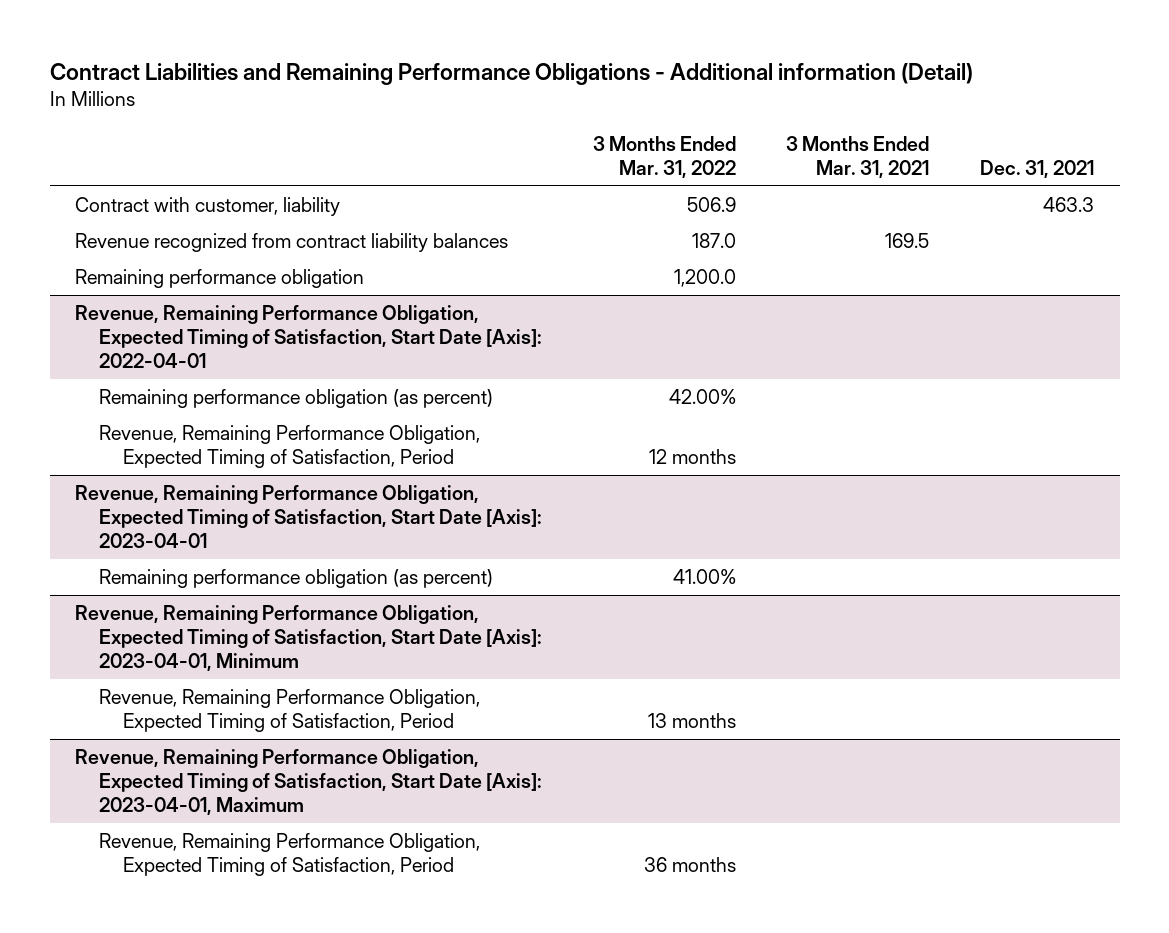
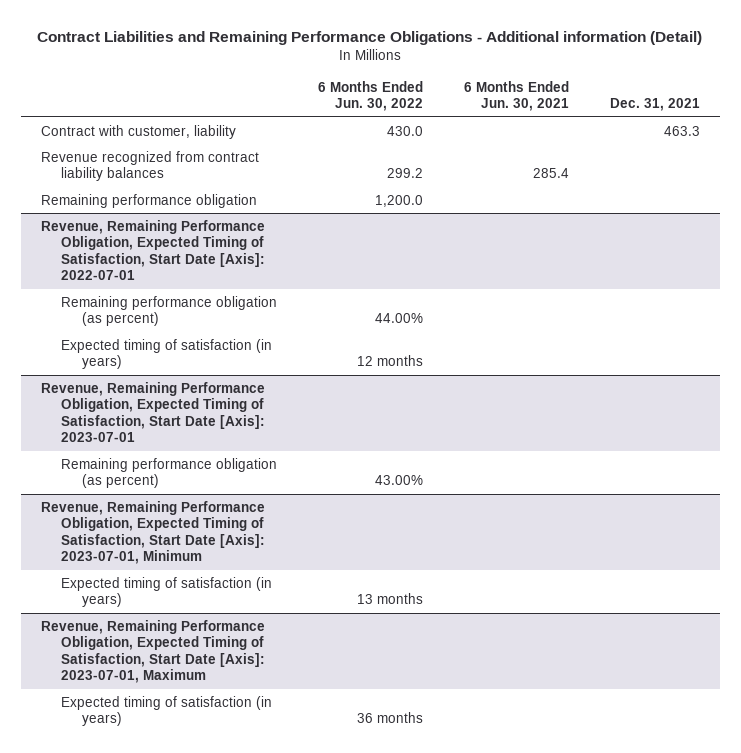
[592,135,736,178] 3 Months Ended Mar. 31, 2022 -> none
[786,135,930,178] 3 Months Ended Mar. 31, 2021 -> none
none -> [318,80,424,112] 6 Months Ended Jun. 30, 2022
none -> [463,80,569,112] 6 Months Ended Jun. 30, 2021
[75,305,542,369] Revenue, Remaining Performance Obligation, Expected Timing of Satisfaction, Start Date [Axis]: 2022-04-01 -> none
[98,389,493,409] Remaining performance obligation (as percent) -> none
[98,425,480,469] Revenue, Remaining Performance Obligation, Expected Timing of Satisfaction, Period -> none
[75,485,542,549] Revenue, Remaining Performance Obligation, Expected Timing of Satisfaction, Start Date [Axis]: 2023-04-01 -> none
[98,569,493,589] Remaining performance obligation (as percent) -> none
none -> [41,219,266,281] Revenue, Remaining Performance Obligation, Expected Timing of Satisfaction, Start Date [Axis]: 2022-07-01
none -> [61,295,278,327] Remaining performance obligation (as percent)
none -> [61,338,273,370] Expected timing of satisfaction (in years)
none -> [41,381,266,443] Revenue, Remaining Performance Obligation, Expected Timing of Satisfaction, Start Date [Axis]: 2023-07-01
none -> [61,457,278,489] Remaining performance obligation (as percent)
[75,605,542,672] Revenue, Remaining Performance Obligation, Expected Timing of Satisfaction, Start Date [Axis]: 2023-04-01, Minimum -> [41,500,266,565] Revenue, Remaining Performance Obligation, Expected Timing of Satisfaction, Start Date [Axis]: 2023-07-01, Minimum
[98,689,480,733] Revenue, Remaining Performance Obligation, Expected Timing of Satisfaction, Period -> [61,576,273,608] Expected timing of satisfaction (in years)
[75,749,542,816] Revenue, Remaining Performance Obligation, Expected Timing of Satisfaction, Start Date [Axis]: 2023-04-01, Maximum -> [41,619,266,684] Revenue, Remaining Performance Obligation, Expected Timing of Satisfaction, Start Date [Axis]: 2023-07-01, Maximum
[98,833,480,877] Revenue, Remaining Performance Obligation, Expected Timing of Satisfaction, Period -> [61,695,273,727] Expected timing of satisfaction (in years)

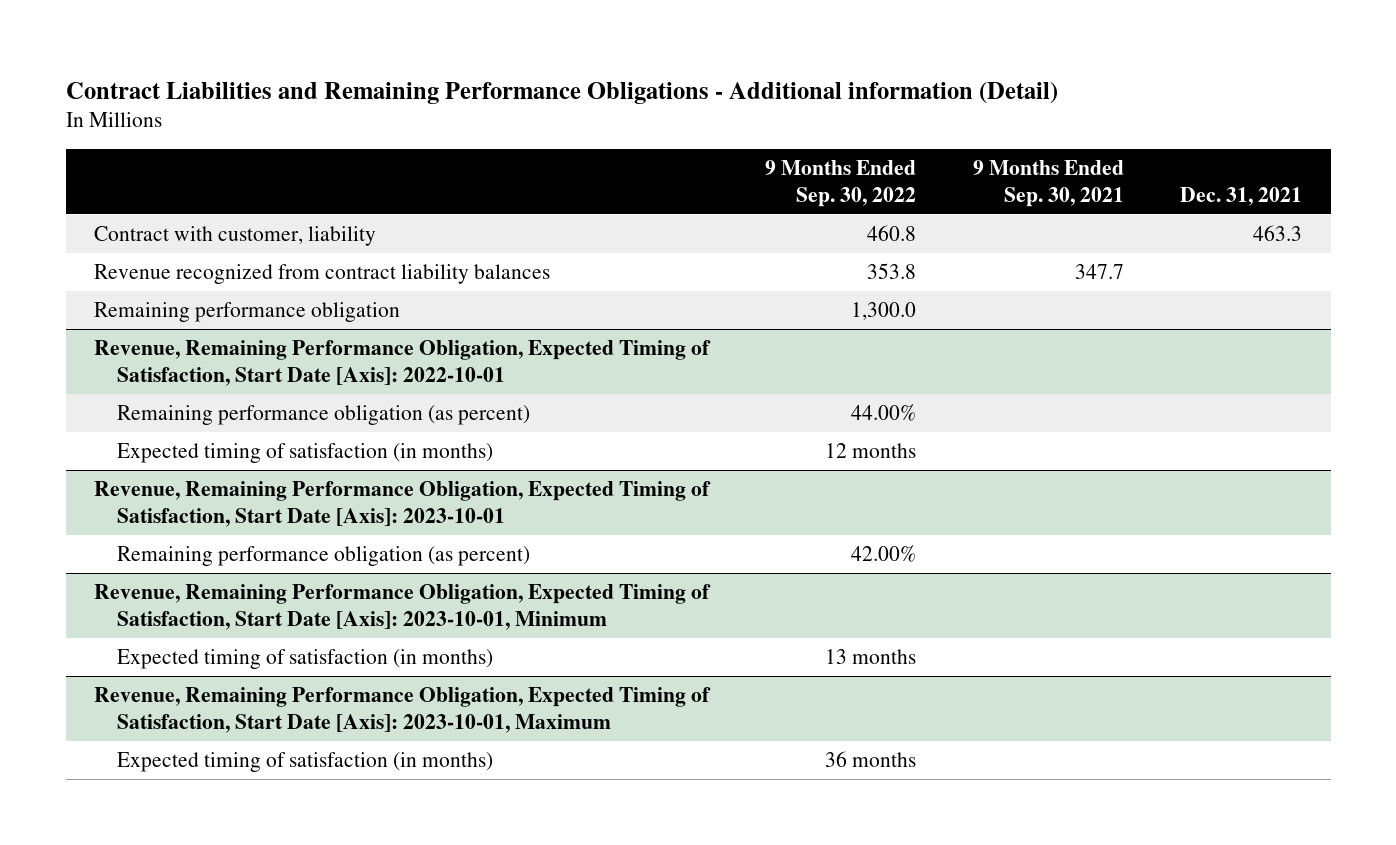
[318,80,424,112] 6 Months Ended Jun. 30, 2022 -> none
[463,80,569,112] 6 Months Ended Jun. 30, 2021 -> none
none -> [765,159,917,207] 9 Months Ended Sep. 30, 2022
none -> [972,159,1124,207] 9 Months Ended Sep. 30, 2021
[41,219,266,281] Revenue, Remaining Performance Obligation, Expected Timing of Satisfaction, Start Date [Axis]: 2022-07-01 -> none
[61,295,278,327] Remaining performance obligation (as percent) -> none
[61,338,273,370] Expected timing of satisfaction (in years) -> none
[41,381,266,443] Revenue, Remaining Performance Obligation, Expected Timing of Satisfaction, Start Date [Axis]: 2023-07-01 -> none
[61,457,278,489] Remaining performance obligation (as percent) -> none
none -> [93,340,711,386] Revenue, Remaining Performance Obligation, Expected Timing of Satisfaction, Start Date [Axis]: 2022-10-01
none -> [117,405,531,426] Remaining performance obligation (as percent)
none -> [117,443,494,464] Expected timing of satisfaction (in months)
none -> [93,481,711,527] Revenue, Remaining Performance Obligation, Expected Timing of Satisfaction, Start Date [Axis]: 2023-10-01
none -> [117,546,531,567] Remaining performance obligation (as percent)
[41,500,266,565] Revenue, Remaining Performance Obligation, Expected Timing of Satisfaction, Start Date [Axis]: 2023-07-01, Minimum -> [93,584,711,630] Revenue, Remaining Performance Obligation, Expected Timing of Satisfaction, Start Date [Axis]: 2023-10-01, Minimum
[61,576,273,608] Expected timing of satisfaction (in years) -> [117,649,494,670] Expected timing of satisfaction (in months)
[41,619,266,684] Revenue, Remaining Performance Obligation, Expected Timing of Satisfaction, Start Date [Axis]: 2023-07-01, Maximum -> [93,687,711,733] Revenue, Remaining Performance Obligation, Expected Timing of Satisfaction, Start Date [Axis]: 2023-10-01, Maximum
[61,695,273,727] Expected timing of satisfaction (in years) -> [117,752,494,773] Expected timing of satisfaction (in months)

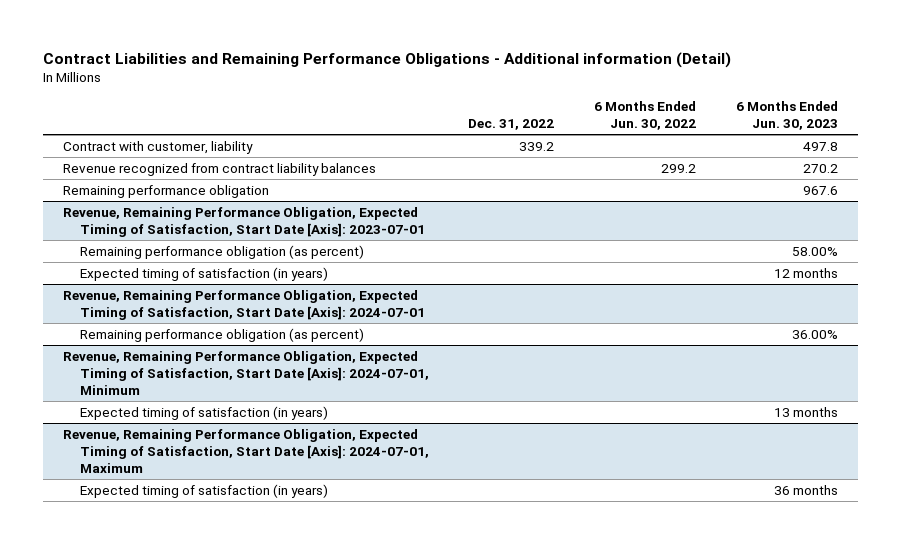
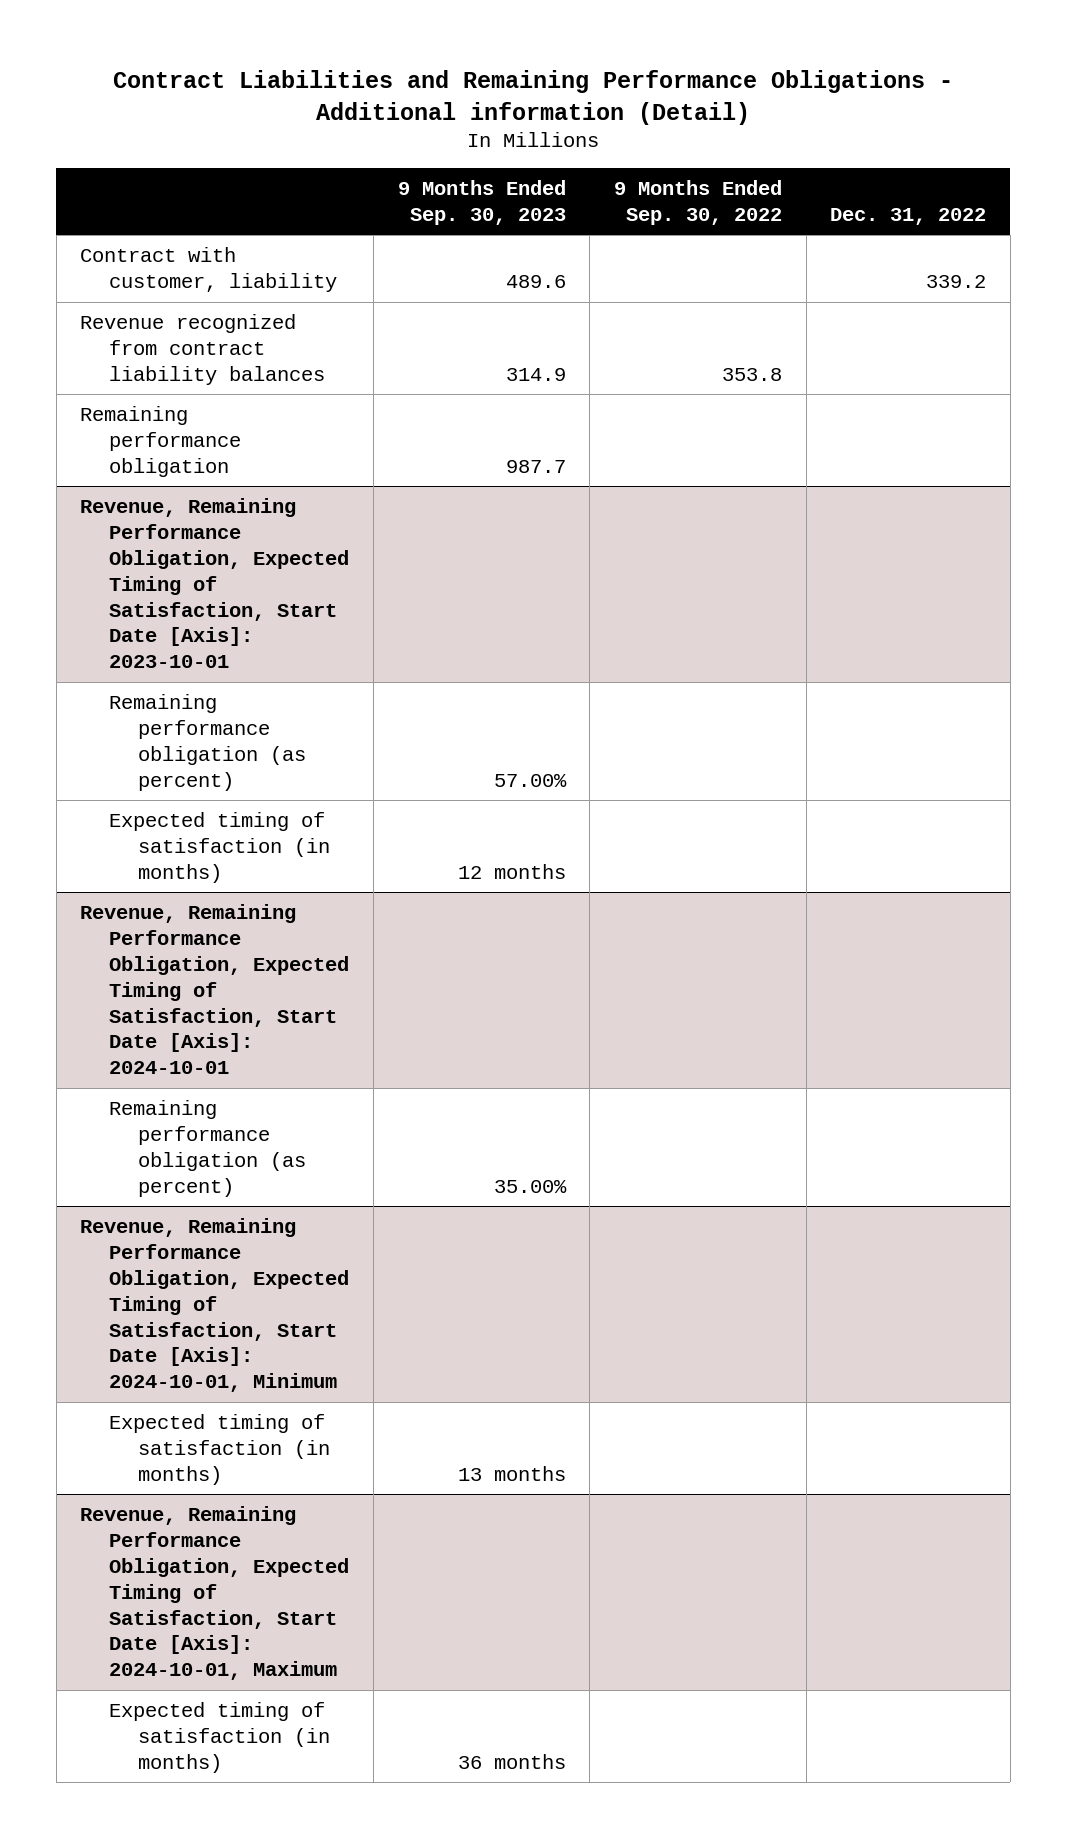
[594,101,697,131] 6 Months Ended Jun. 30, 2022 -> none
[735,101,838,131] 6 Months Ended Jun. 30, 2023 -> none
none -> [397,180,566,225] 9 Months Ended Sep. 30, 2023
none -> [614,180,783,225] 9 Months Ended Sep. 30, 2022
[63,206,425,237] Revenue, Remaining Performance Obligation, Expected Timing of Satisfaction, Start Date [Axis]: 2023-07-01 -> none
[79,244,364,259] Remaining performance obligation (as percent) -> none
[79,266,328,281] Expected timing of satisfaction (in years) -> none
[63,289,425,320] Revenue, Remaining Performance Obligation, Expected Timing of Satisfaction, Start Date [Axis]: 2024-07-01 -> none
[79,327,364,342] Remaining performance obligation (as percent) -> none
none -> [80,498,350,669] Revenue, Remaining Performance Obligation, Expected Timing of Satisfaction, Start Date [Axis]: 2023-10-01
none -> [109,694,307,791] Remaining performance obligation (as percent)
none -> [109,812,331,883] Expected timing of satisfaction (in months)
none -> [80,904,350,1075] Revenue, Remaining Performance Obligation, Expected Timing of Satisfaction, Start Date [Axis]: 2024-10-01
none -> [109,1100,307,1197] Remaining performance obligation (as percent)
[63,350,429,395] Revenue, Remaining Performance Obligation, Expected Timing of Satisfaction, Start Date [Axis]: 2024-07-01, Minimum -> [80,1218,350,1393] Revenue, Remaining Performance Obligation, Expected Timing of Satisfaction, Start Date [Axis]: 2024-10-01, Minimum
[79,405,328,420] Expected timing of satisfaction (in years) -> [109,1414,331,1485] Expected timing of satisfaction (in months)
[63,428,429,473] Revenue, Remaining Performance Obligation, Expected Timing of Satisfaction, Start Date [Axis]: 2024-07-01, Maximum -> [80,1506,350,1681] Revenue, Remaining Performance Obligation, Expected Timing of Satisfaction, Start Date [Axis]: 2024-10-01, Maximum
[79,483,328,498] Expected timing of satisfaction (in years) -> [109,1702,331,1773] Expected timing of satisfaction (in months)

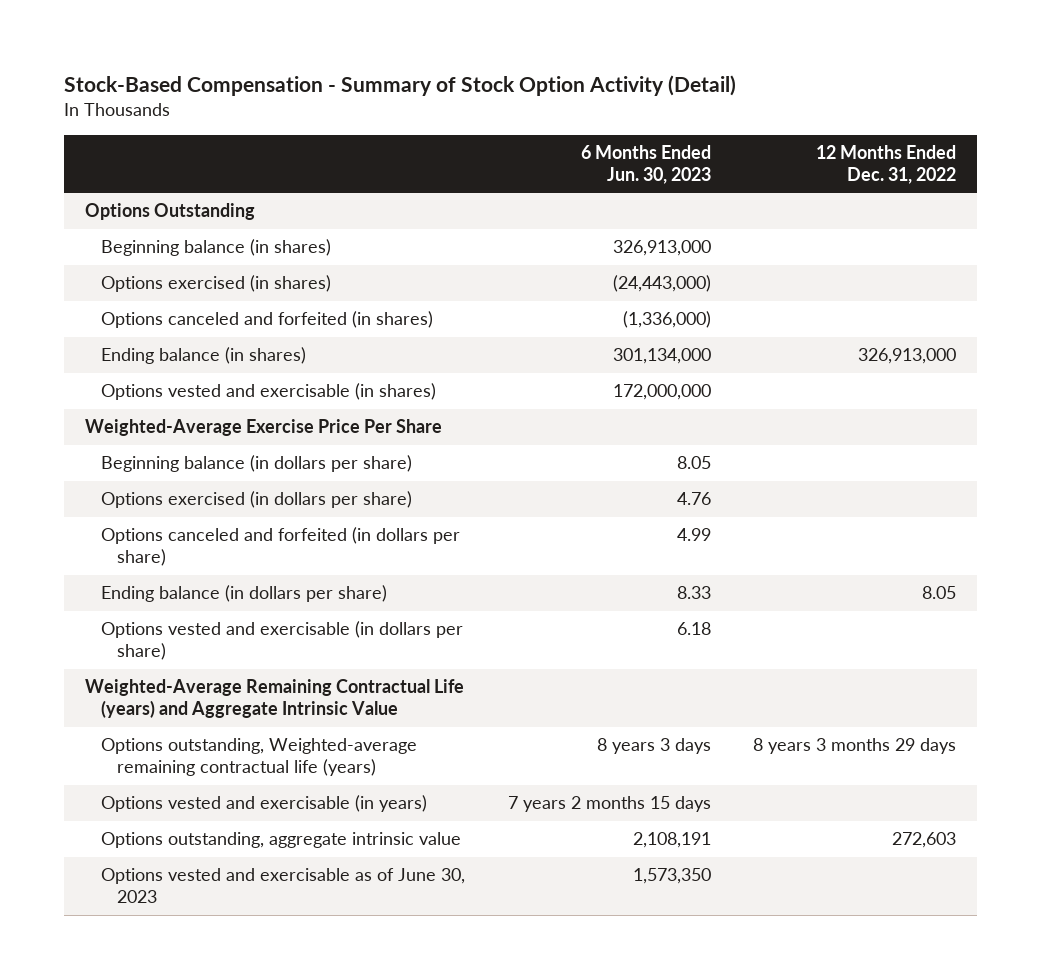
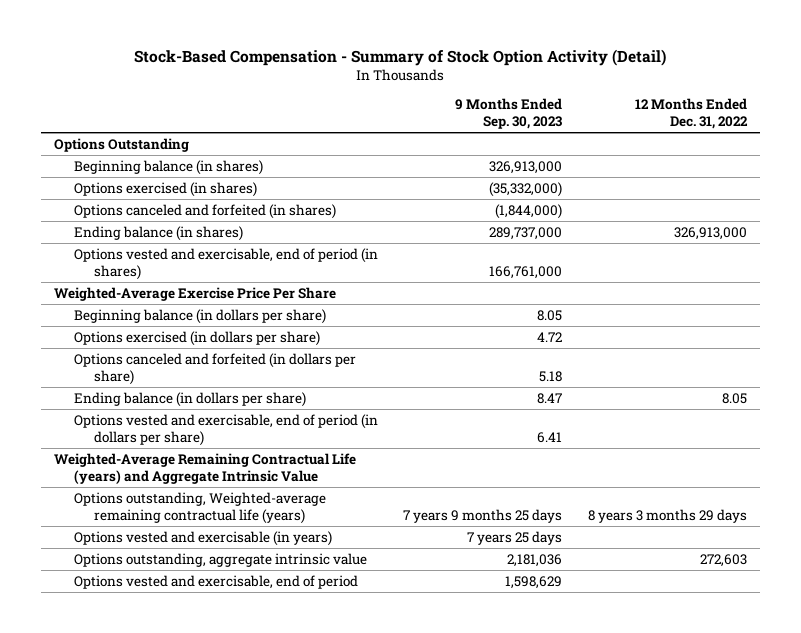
[580,145,711,185] 6 Months Ended Jun. 30, 2023 -> none
none -> [455,98,563,130] 9 Months Ended Sep. 30, 2023
[101,383,437,401] Options vested and exercisable (in shares) -> [73,247,378,281] Options vested and exercisable, end of period (in shares)
[101,621,464,661] Options vested and exercisable (in dollars per share) -> [73,413,378,447] Options vested and exercisable, end of period (in dollars per share)
[101,868,466,904] Options vested and exercisable as of June 30, 2023 -> [73,574,358,589] Options vested and exercisable, end of period

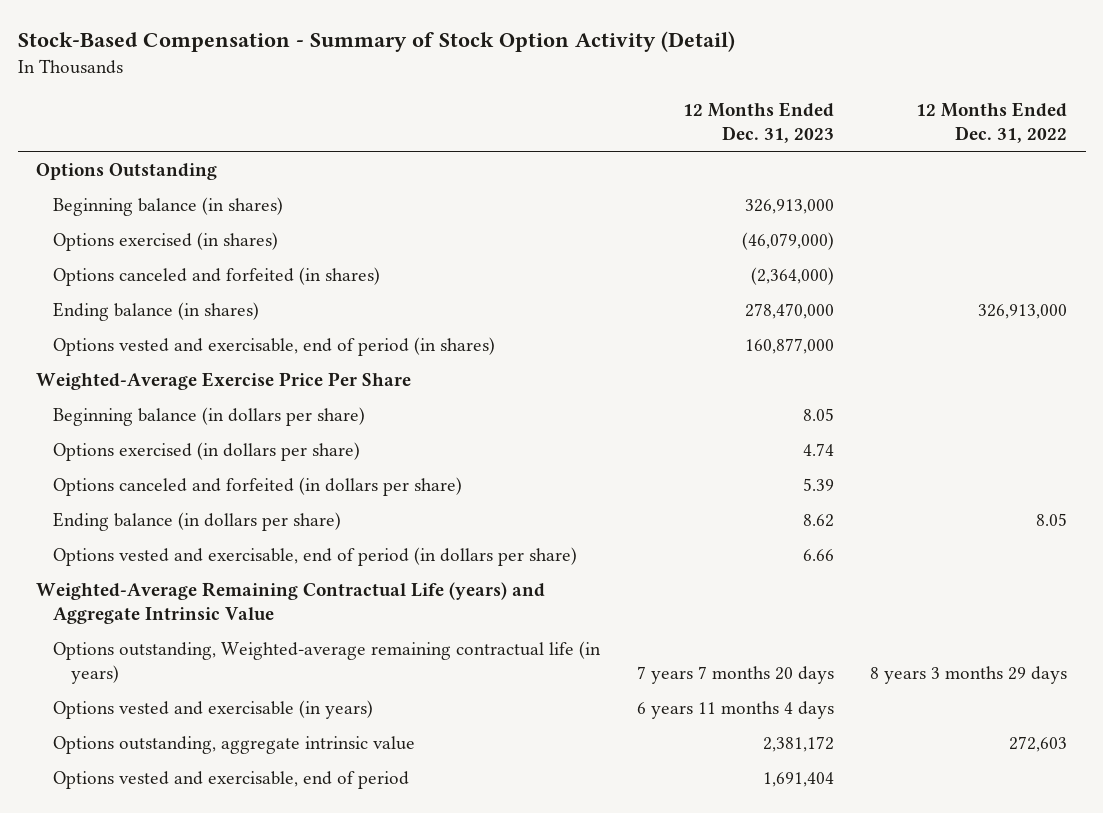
[455,98,563,130] 9 Months Ended Sep. 30, 2023 -> none
none -> [682,102,834,144] 12 Months Ended Dec. 31, 2023
[73,491,326,525] Options outstanding, Weighted-average remaining contractual life (years) -> [53,640,602,684] Options outstanding, Weighted-average remaining contractual life (in years)

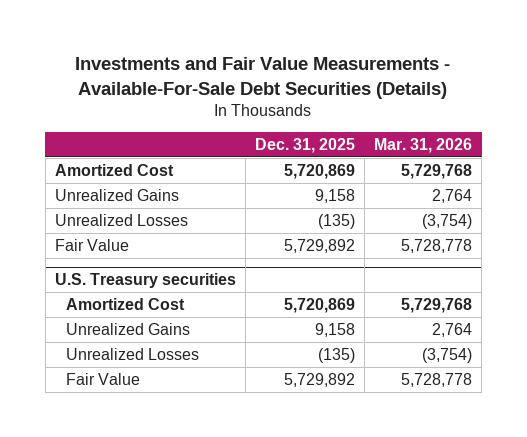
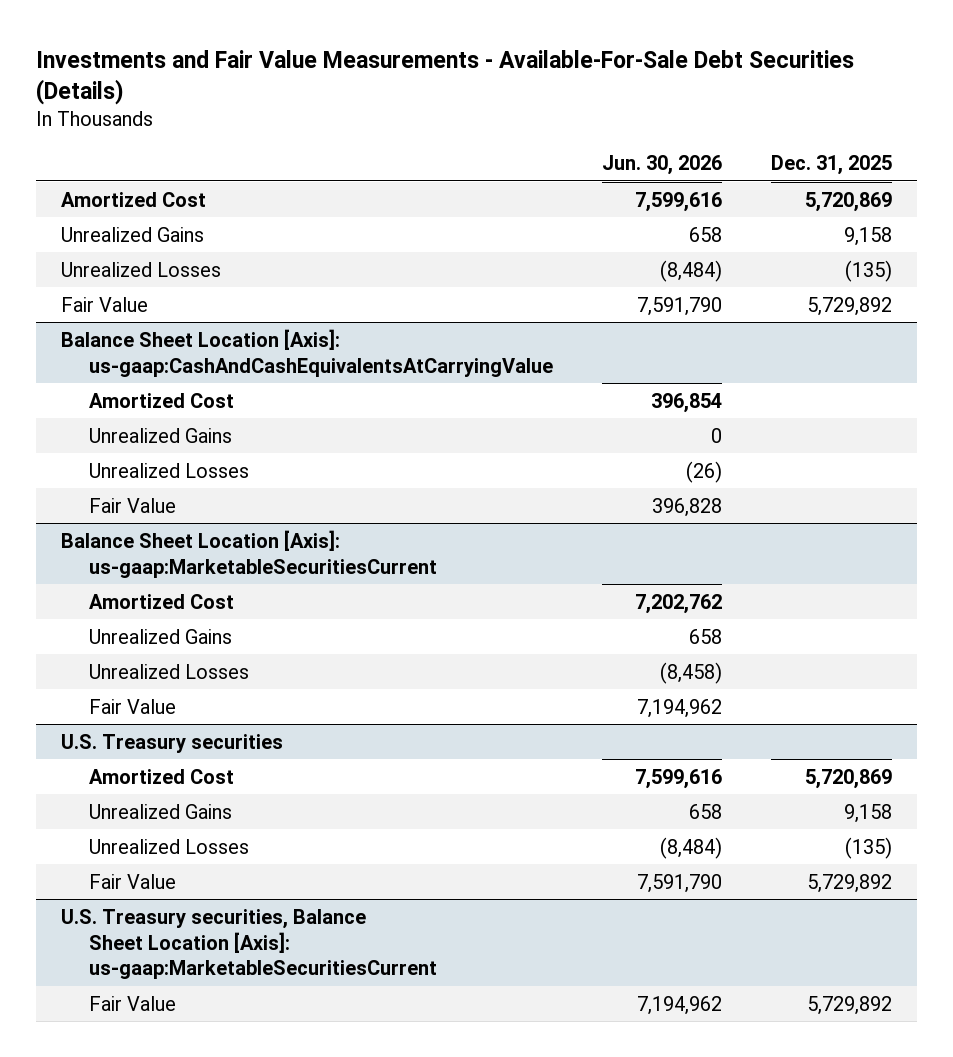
[374,138,473,154] Mar. 31, 2026 -> none
none -> [602,155,723,176] Jun. 30, 2026
none -> [60,328,553,377] Balance Sheet Location [Axis]: us-gaap:CashAndCashEquivalentsAtCarryingValue
none -> [88,392,234,408] Amortized Cost
none -> [88,427,232,443] Unrealized Gains
none -> [88,462,249,478] Unrealized Losses
none -> [88,497,176,513] Fair Value
none -> [60,529,437,578] Balance Sheet Location [Axis]: us-gaap:MarketableSecuritiesCurrent
none -> [88,593,234,609] Amortized Cost
none -> [88,628,232,644] Unrealized Gains
none -> [88,663,249,679] Unrealized Losses
none -> [88,698,176,714] Fair Value
none -> [60,908,437,980] U.S. Treasury securities, Balance Sheet Location [Axis]: us-gaap:MarketableSecuritiesCurrent
none -> [88,995,176,1011] Fair Value

